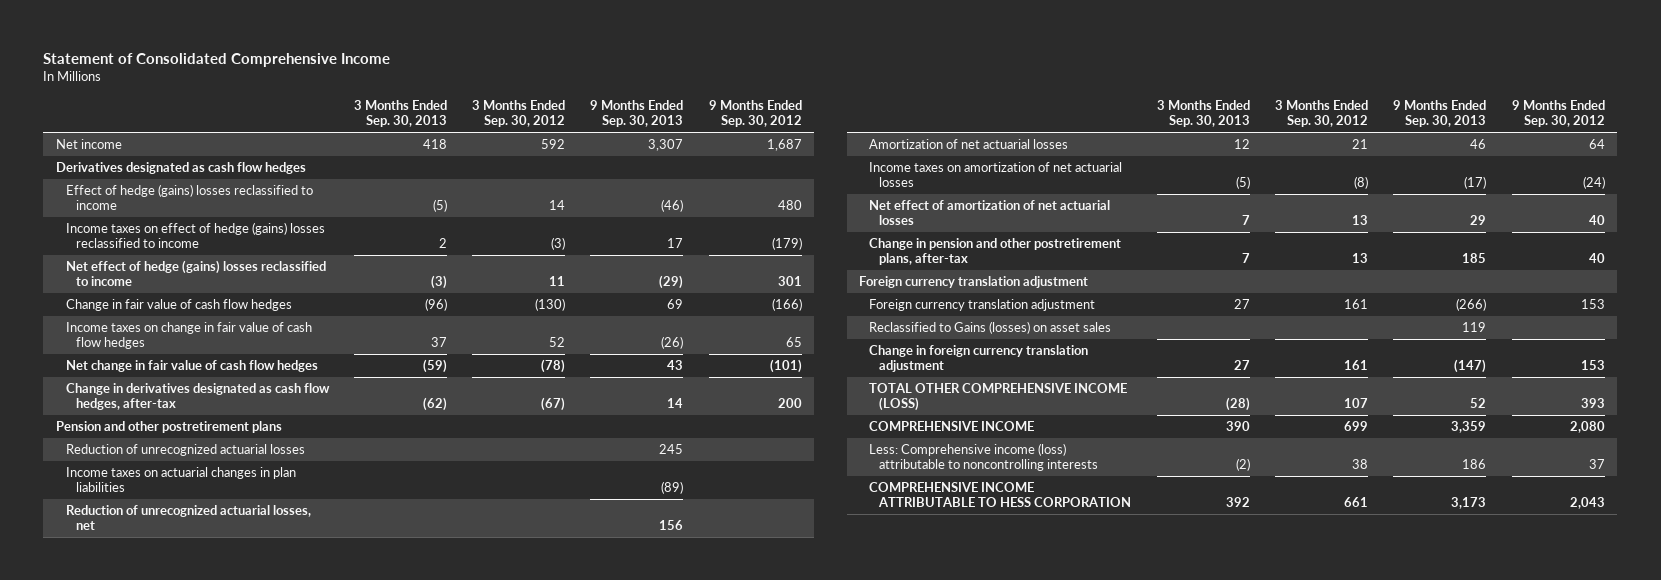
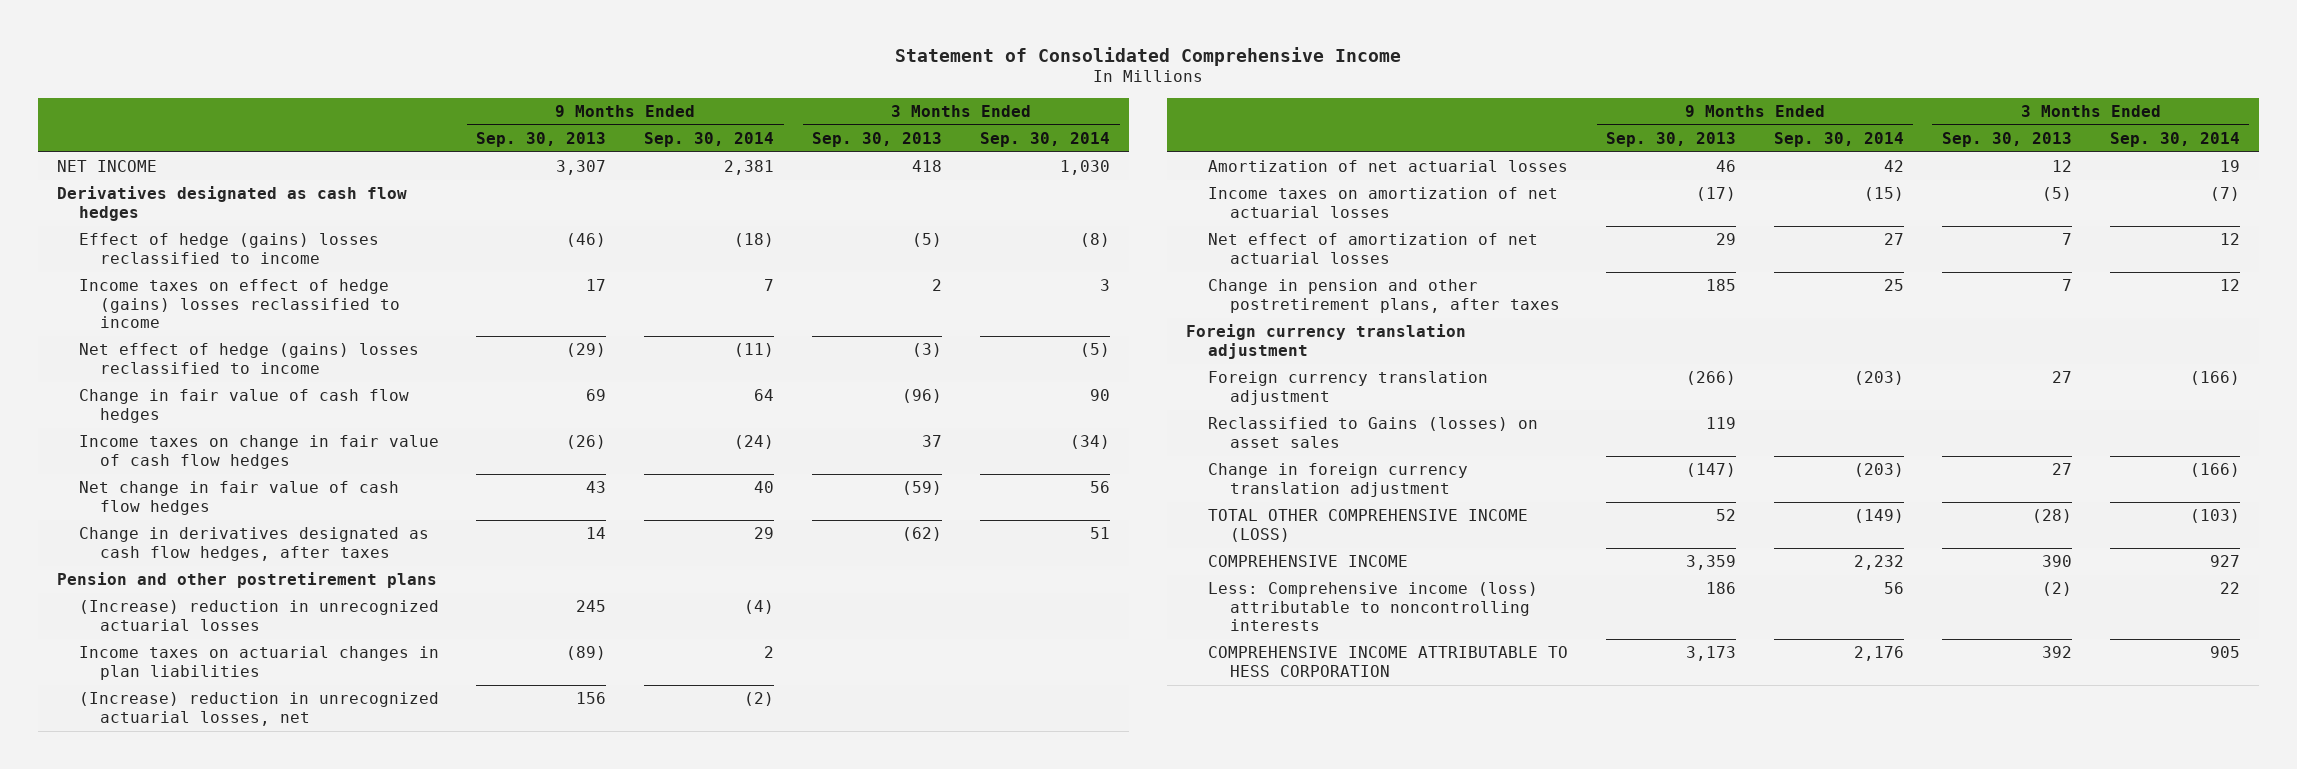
[472,100,566,128] 3 Months Ended Sep. 30, 2012 -> none
[708,100,802,128] 9 Months Ended Sep. 30, 2012 -> none
none -> [644,131,775,147] Sep. 30, 2014
none -> [980,131,1111,147] Sep. 30, 2014
[56,139,123,150] Net income -> [56,160,157,173] NET INCOME
[65,383,330,411] Change in derivatives designated as cash flow hedges, after-tax -> [78,527,429,561] Change in derivatives designated as cash flow hedges, after taxes
[65,444,305,457] Reduction of unrecognized actuarial losses -> [78,600,439,631] (Increase) reduction in unrecognized actuarial losses
[65,505,311,531] Reduction of unrecognized actuarial losses, net -> [78,692,439,726] (Increase) reduction in unrecognized actuarial losses, net
[868,238,1121,266] Change in pension and other postretirement plans, after-tax -> [1208,279,1560,313] Change in pension and other postretirement plans, after taxes

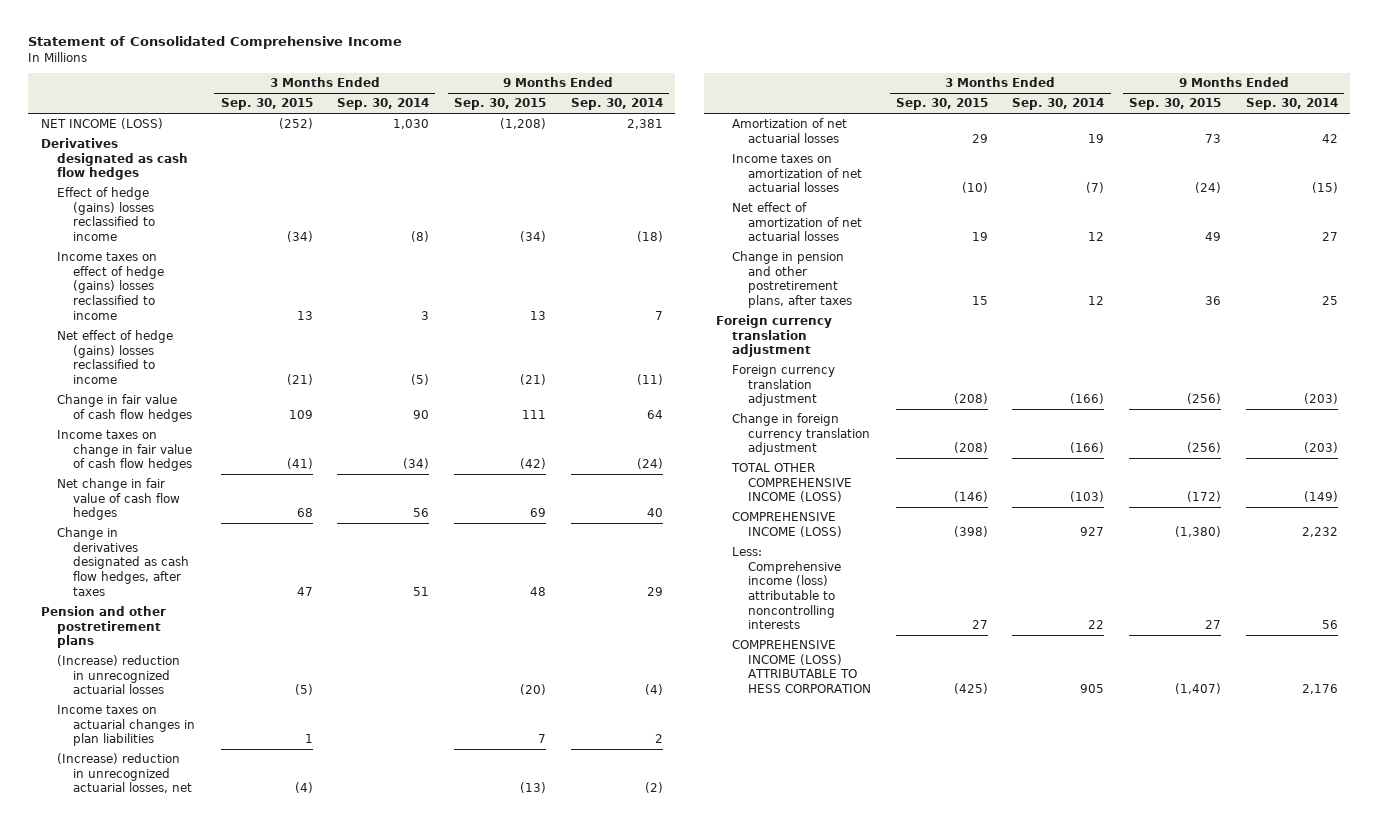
[476,131,607,147] Sep. 30, 2013 -> none
[812,131,943,147] Sep. 30, 2013 -> none
none -> [220,98,313,111] Sep. 30, 2015
none -> [454,98,547,111] Sep. 30, 2015
[56,160,157,173] NET INCOME -> [40,118,163,130] NET INCOME (LOSS)
[1208,417,1539,448] Reclassified to Gains (losses) on asset sales -> none
[1208,555,1409,568] COMPREHENSIVE INCOME -> [731,512,843,537] COMPREHENSIVE INCOME (LOSS)
[1208,646,1569,677] COMPREHENSIVE INCOME ATTRIBUTABLE TO HESS CORPORATION -> [731,640,872,694] COMPREHENSIVE INCOME (LOSS) ATTRIBUTABLE TO HESS CORPORATION

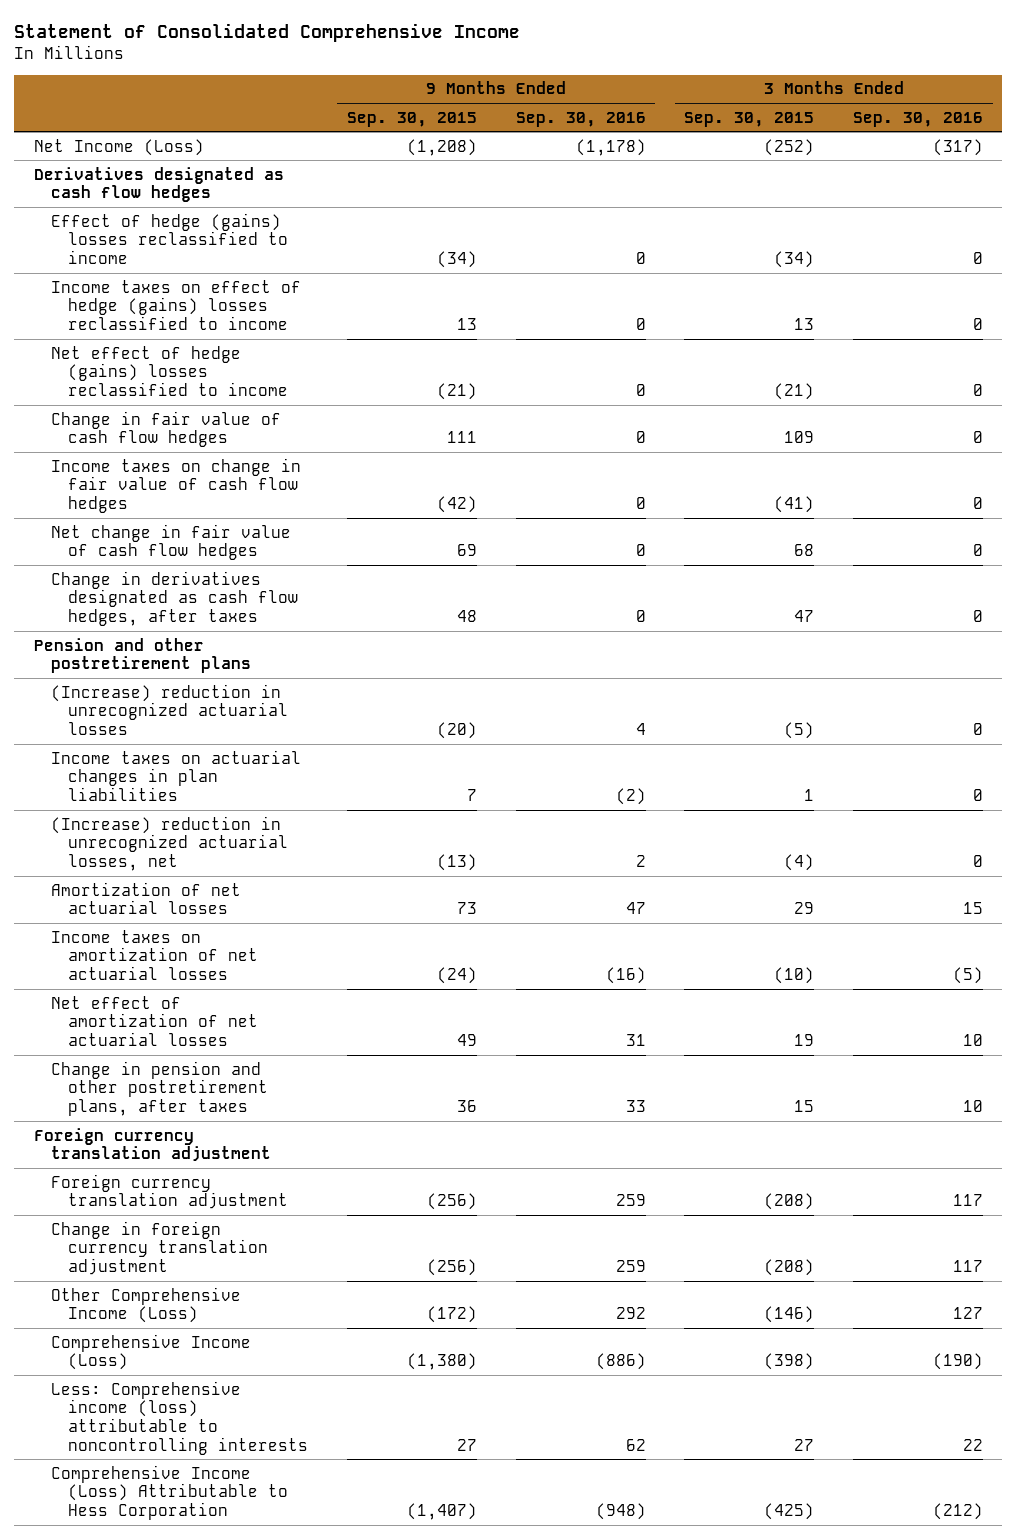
[337,98,430,111] Sep. 30, 2014 -> none
[570,98,663,111] Sep. 30, 2014 -> none
none -> [515,111,646,127] Sep. 30, 2016
none -> [853,111,984,127] Sep. 30, 2016
[40,118,163,130] NET INCOME (LOSS) -> [33,138,204,156] Net Income (Loss)
[730,463,853,503] TOTAL OTHER COMPREHENSIVE INCOME (LOSS) -> [50,1286,241,1324] Other Comprehensive Income (Loss)
[731,512,843,537] COMPREHENSIVE INCOME (LOSS) -> [50,1333,251,1371] Comprehensive Income (Loss)
[731,640,872,694] COMPREHENSIVE INCOME (LOSS) ATTRIBUTABLE TO HESS CORPORATION -> [50,1464,289,1520] Comprehensive Income (Loss) Attributable to Hess Corporation

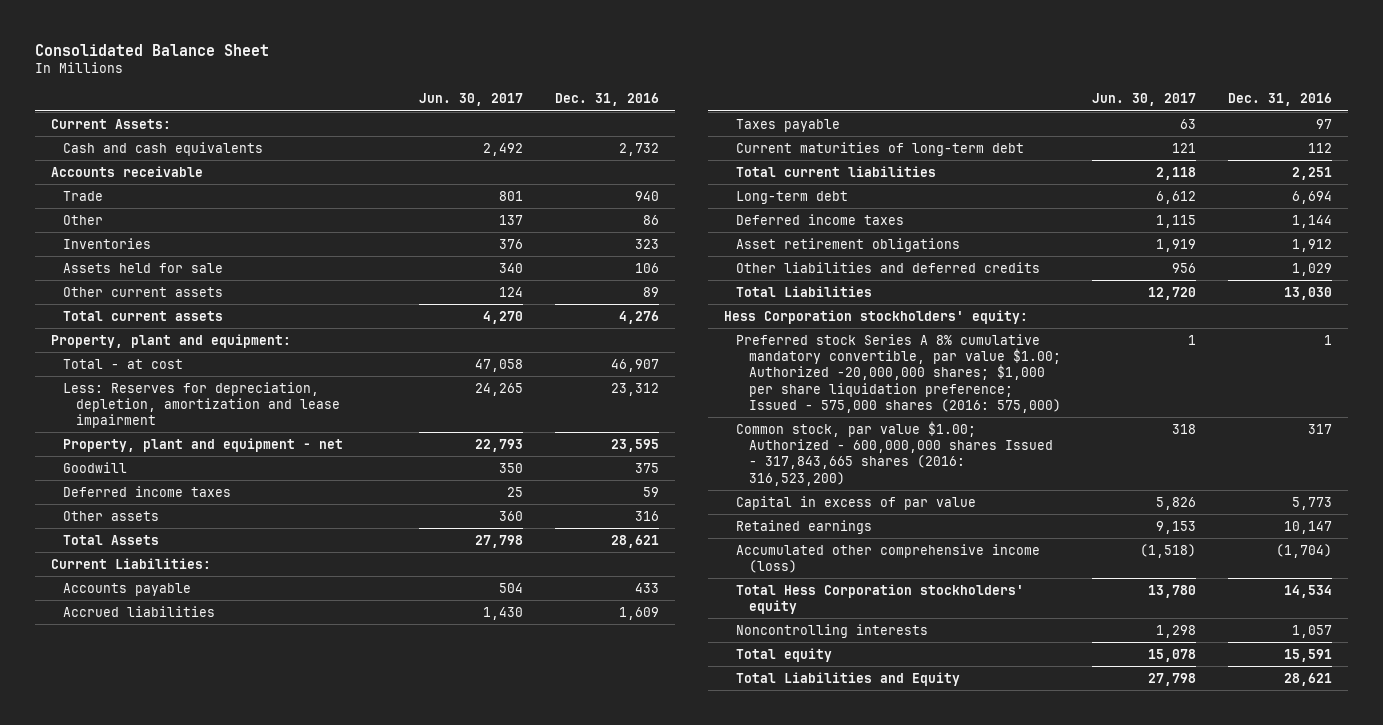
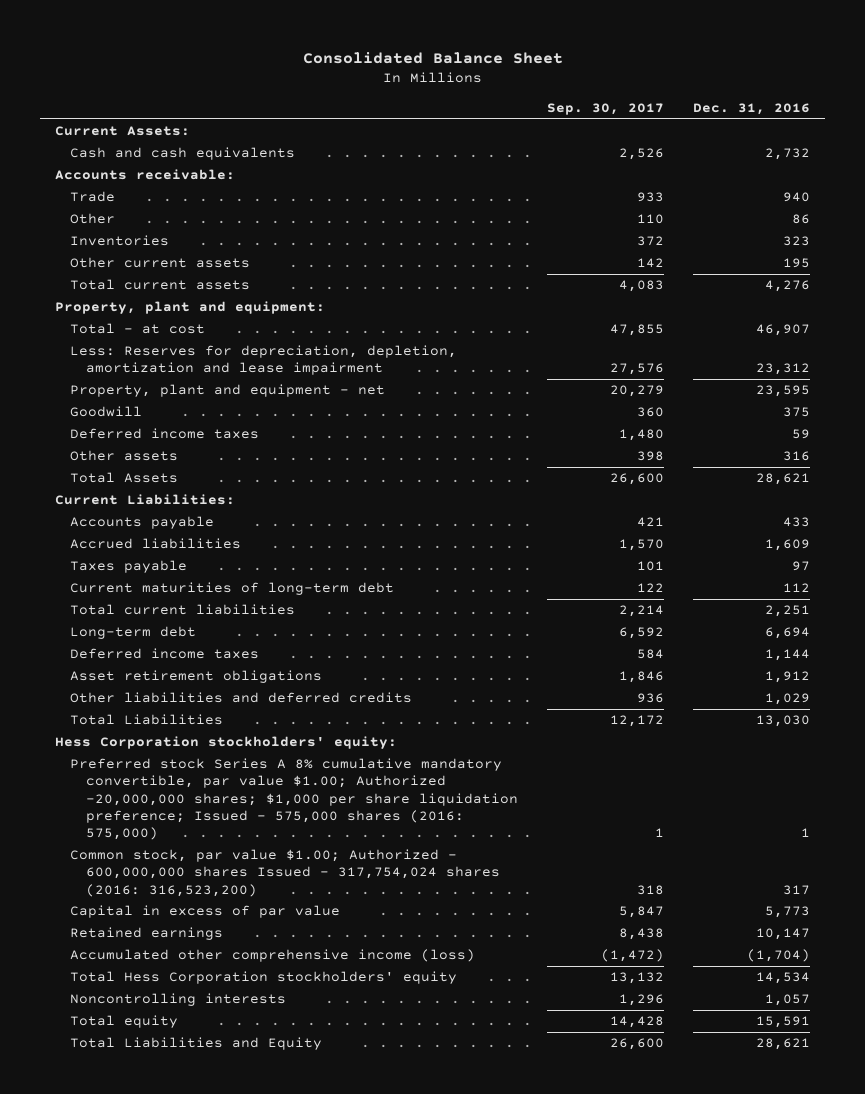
[419,93,524,107] Jun. 30, 2017 -> none
none -> [547,102,665,115] Sep. 30, 2017
[50,165,203,177] Accounts receivable -> [54,169,235,181] Accounts receivable:
[63,262,224,273] Assets held for sale -> none
[643,286,660,297] 89 -> [783,258,811,269] 195
[736,420,1053,486] Common stock, par value $1.00; Authorized - 600,000,000 shares Issued - 317,843,665 shares (2016: 316,523,200) -> [70,849,500,897] Common stock, par value $1.00; Authorized - 600,000,000 shares Issued - 317,754,024 shares (2016: 316,523,200)

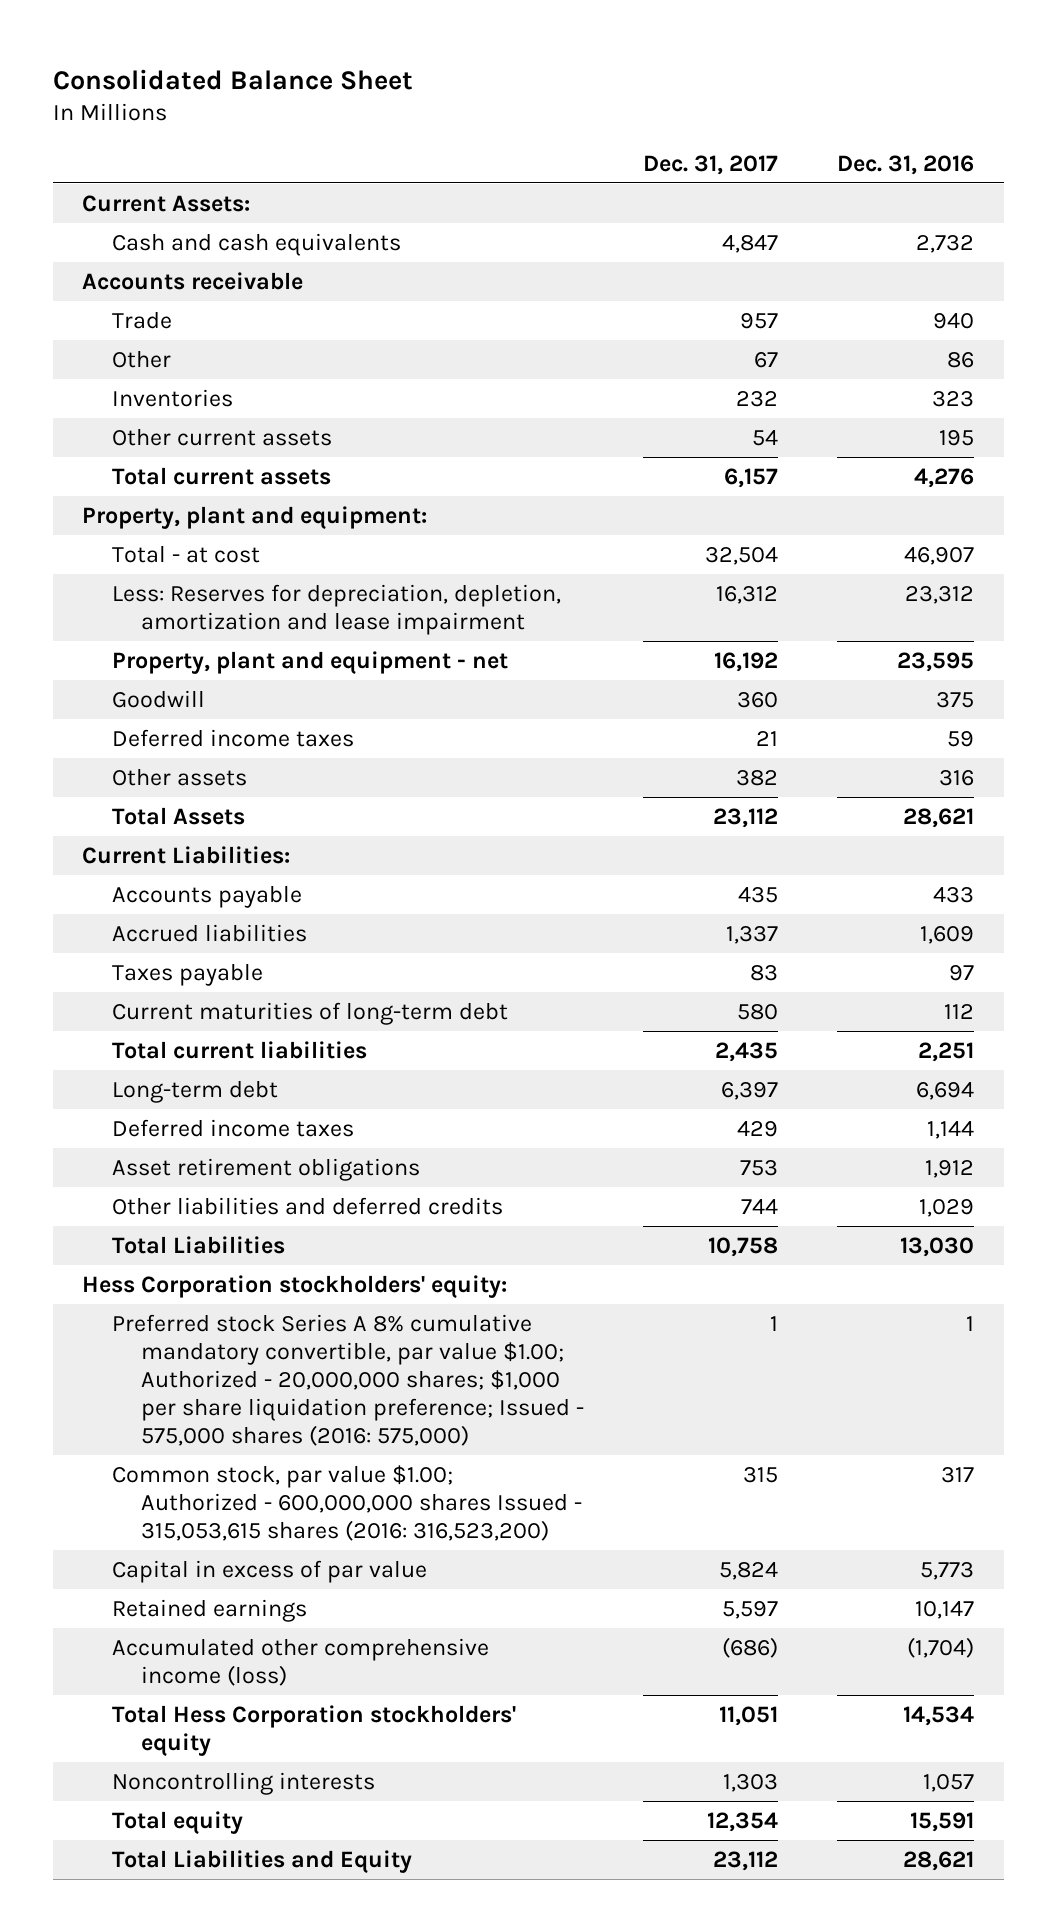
[547,102,665,115] Sep. 30, 2017 -> none
none -> [643,154,779,175] Dec. 31, 2017
[54,169,235,181] Accounts receivable: -> [82,271,304,290] Accounts receivable
[70,758,518,840] Preferred stock Series A 8% cumulative mandatory convertible, par value $1.00; Authorized -20,000,000 shares; $1,000 per share liquidation preference; Issued - 575,000 shares (2016: 575,000) -> [111,1313,584,1446] Preferred stock Series A 8% cumulative mandatory convertible, par value $1.00; Authorized - 20,000,000 shares; $1,000 per share liquidation preference; Issued - 575,000 shares (2016: 575,000)
[70,849,500,897] Common stock, par value $1.00; Authorized - 600,000,000 shares Issued - 317,754,024 shares (2016: 316,523,200) -> [111,1464,582,1541] Common stock, par value $1.00; Authorized - 600,000,000 shares Issued - 315,053,615 shares (2016: 316,523,200)

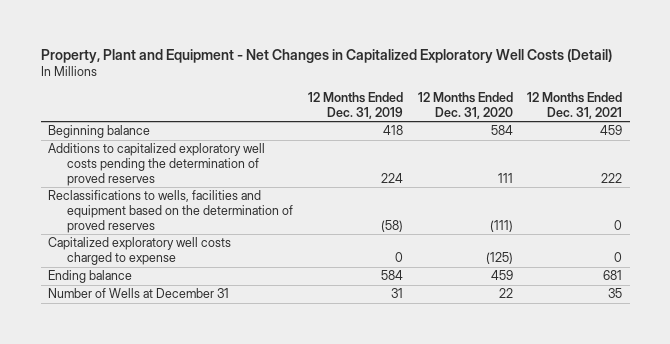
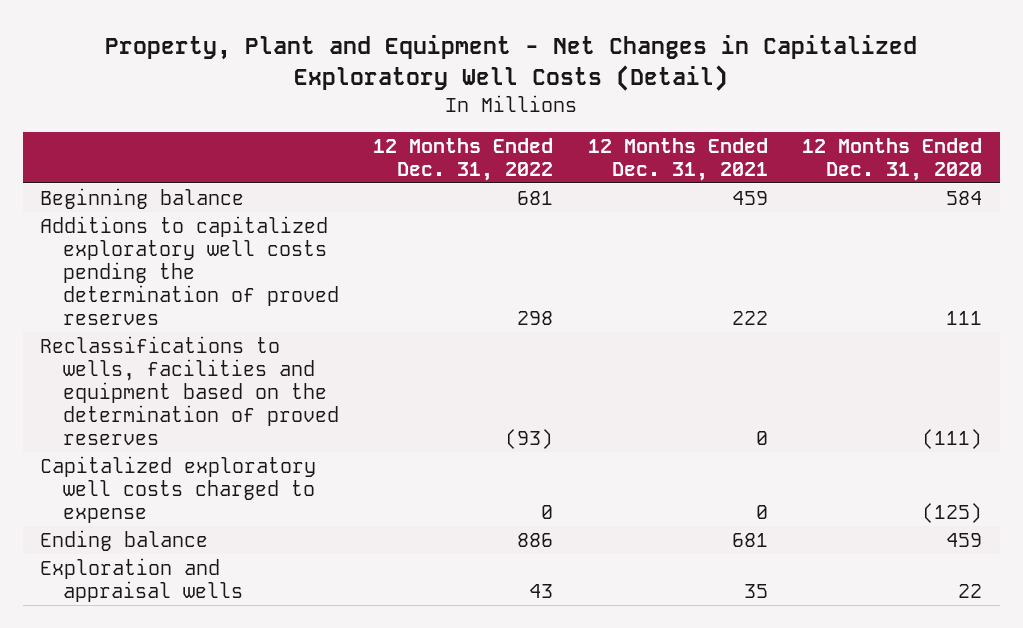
[307,92,403,119] 12 Months Ended Dec. 31, 2019 -> none
none -> [373,137,554,182] 12 Months Ended Dec. 31, 2022
[47,288,229,299] Number of Wells at December 31 -> [40,557,244,603] Exploration and appraisal wells

